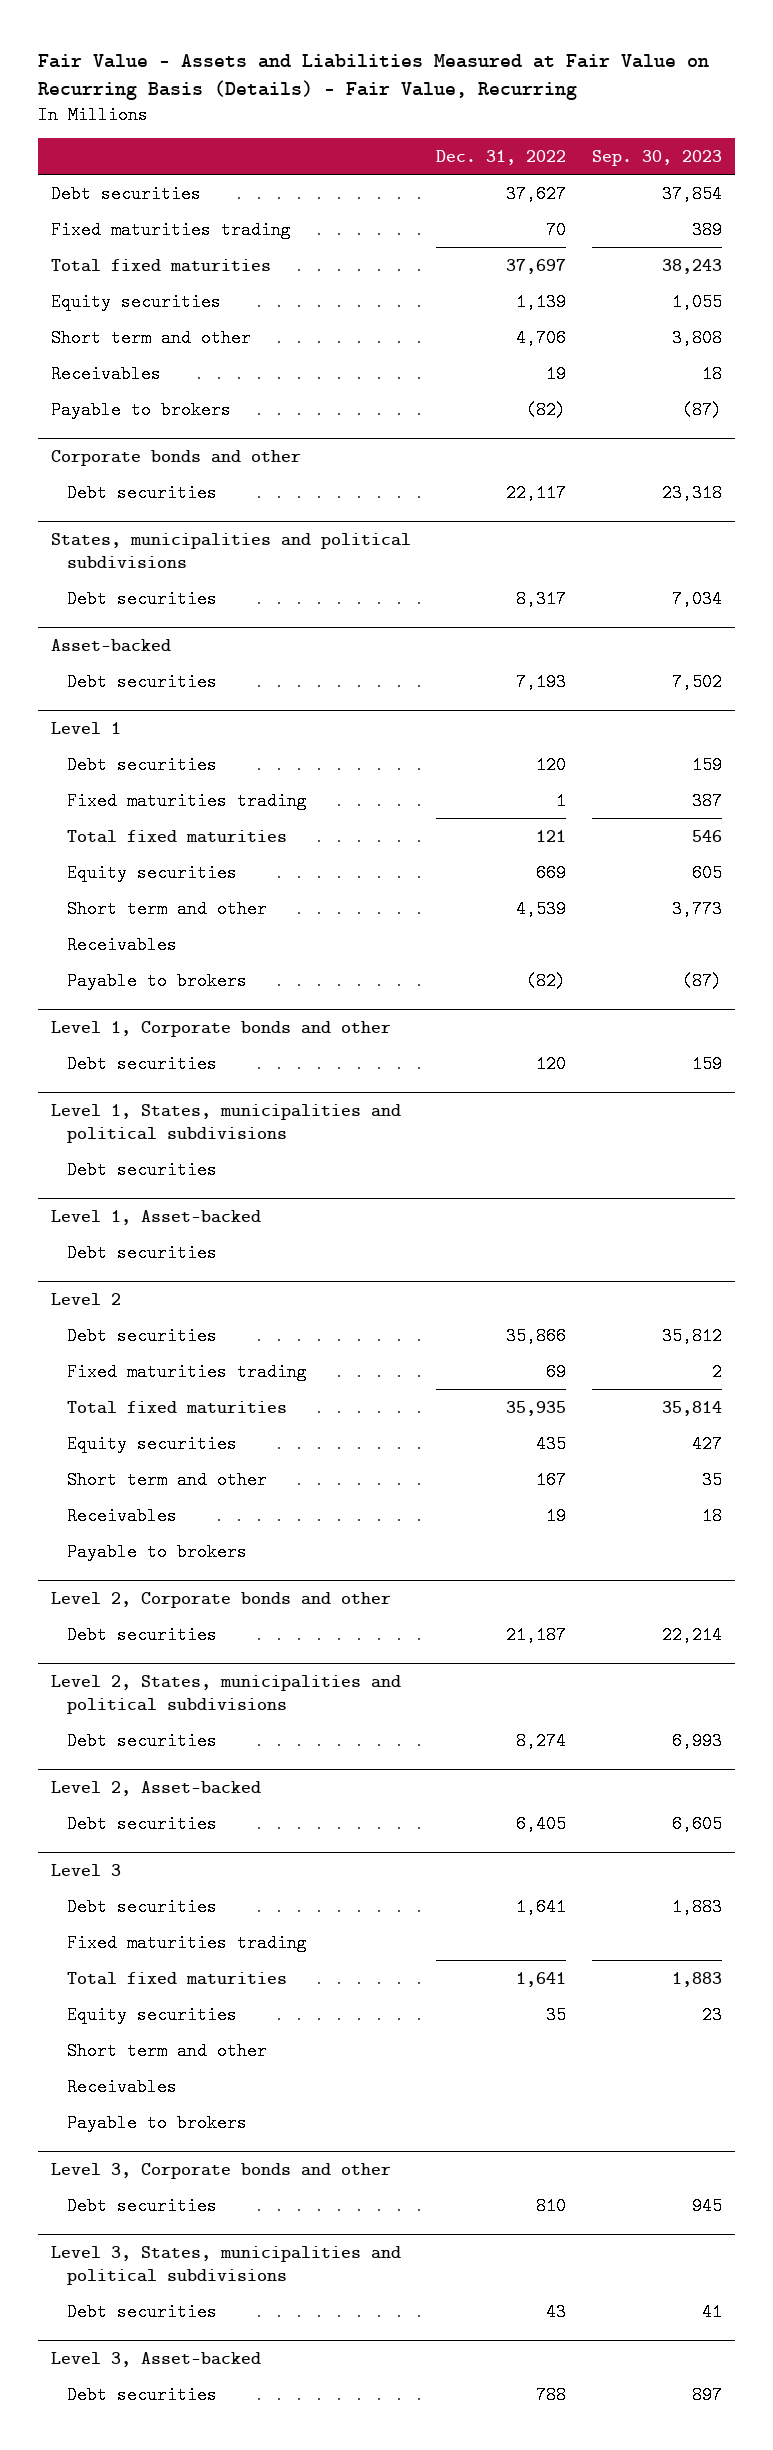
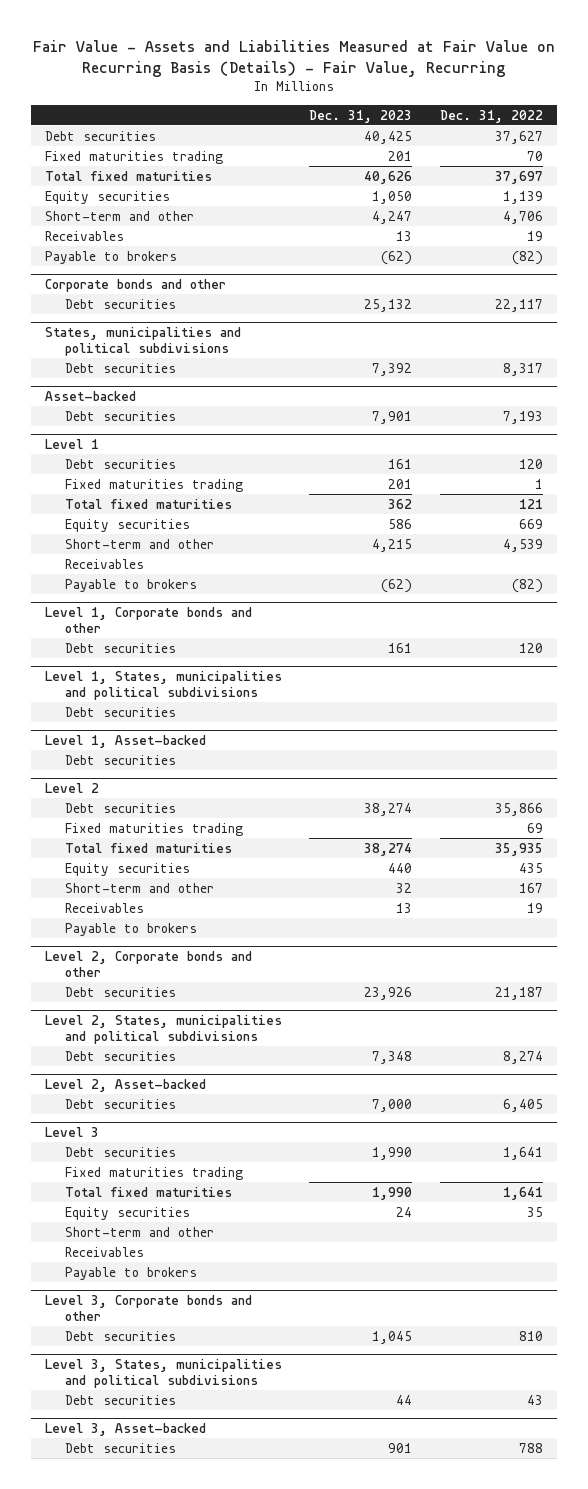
[591,149,722,166] Sep. 30, 2023 -> none
none -> [309,109,413,123] Dec. 31, 2023
[50,328,251,347] Short term and other -> [44,210,194,221] Short-term and other
[67,899,268,918] Short term and other -> [64,538,214,549] Short-term and other
[67,1470,268,1489] Short term and other -> [64,882,214,893] Short-term and other
[67,2041,268,2060] Short term and other -> [64,1226,214,1237] Short-term and other

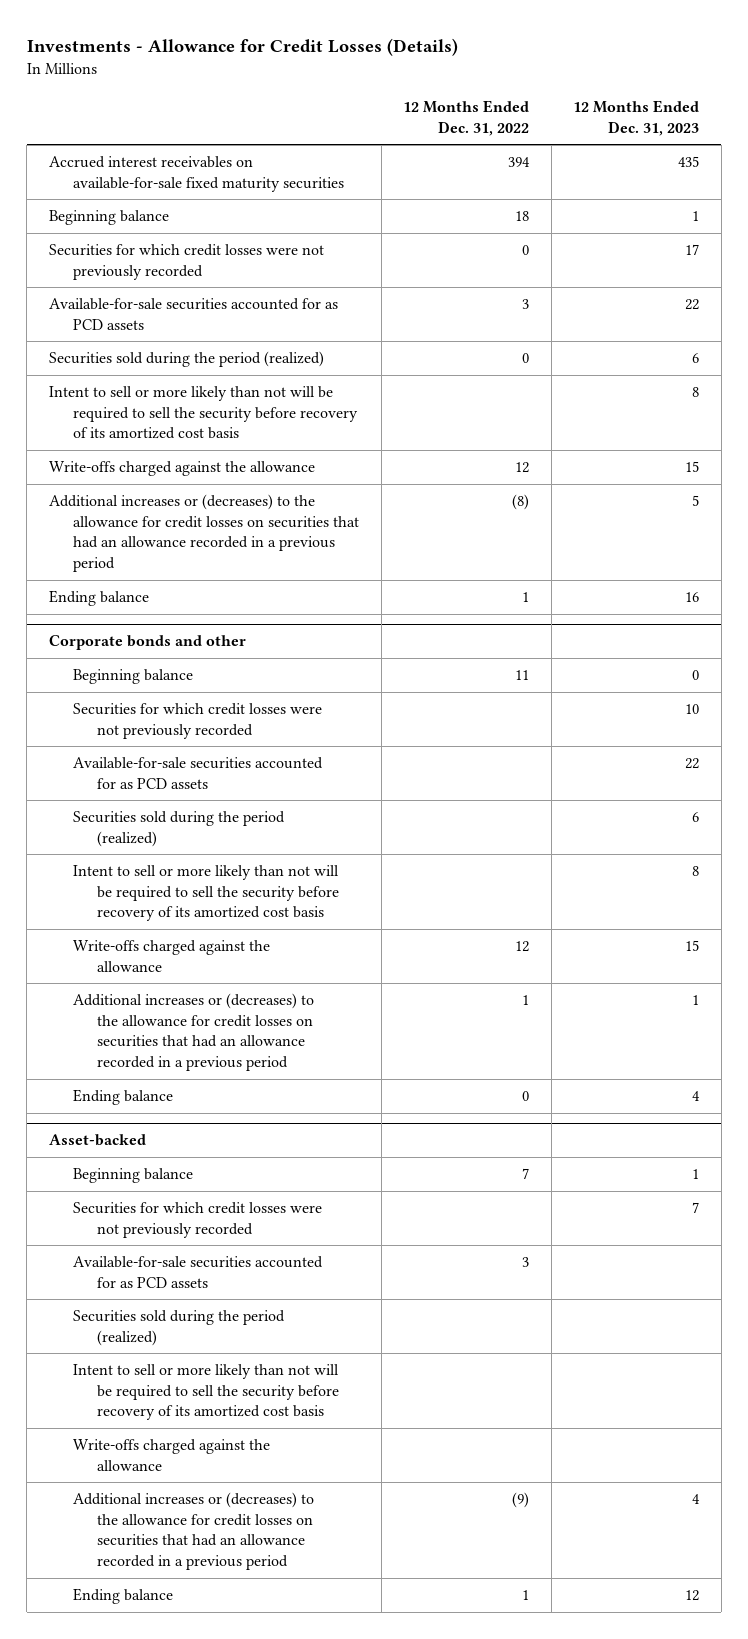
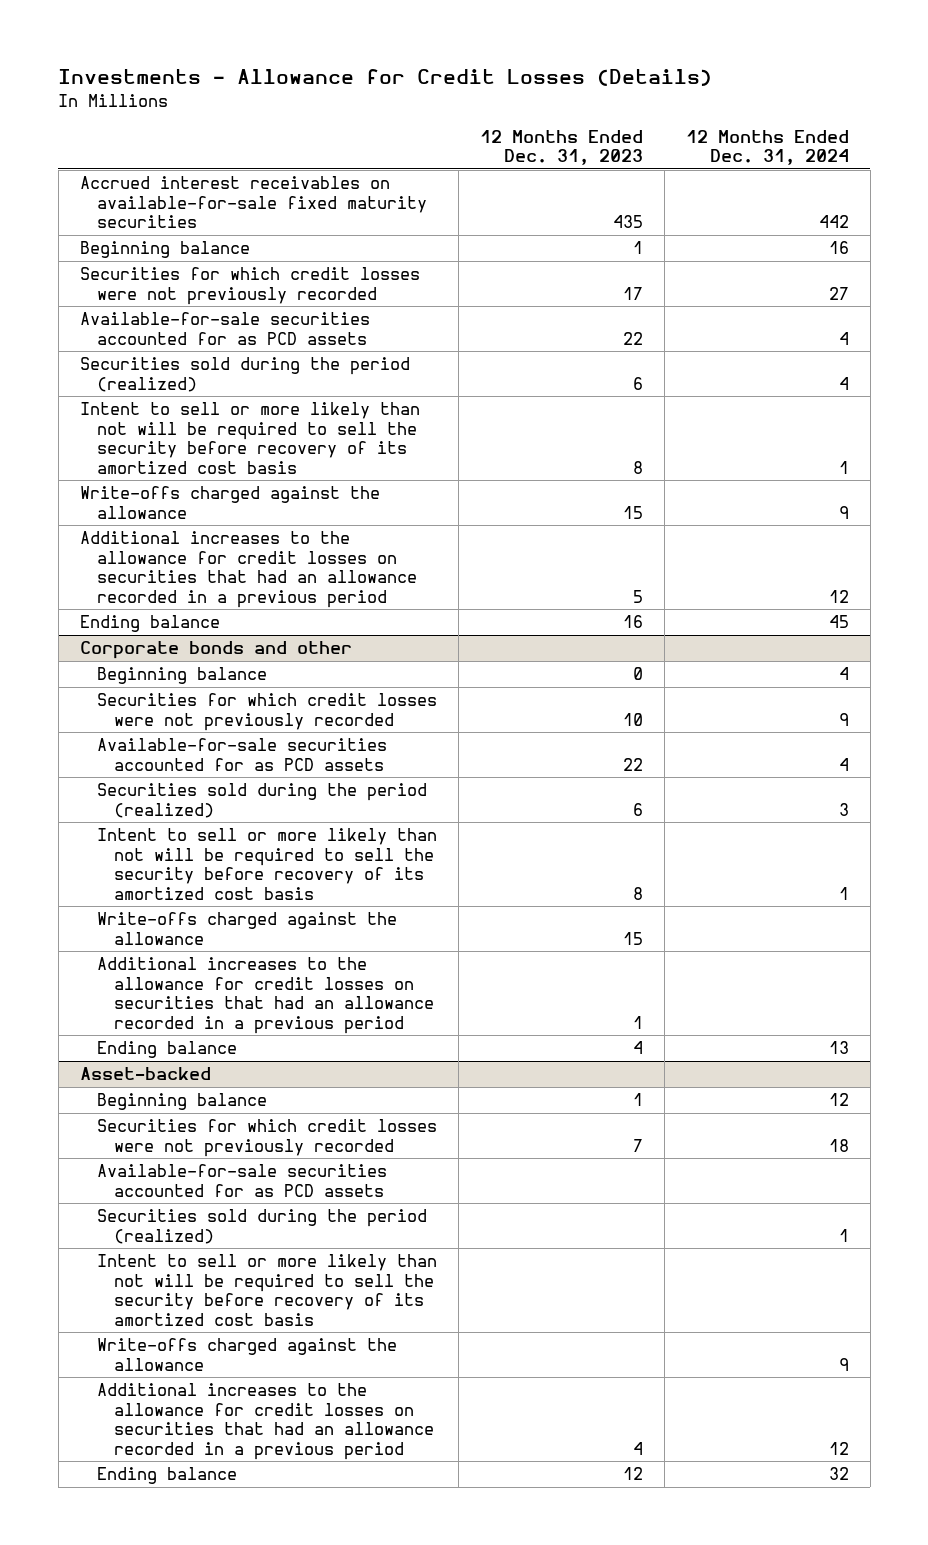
[403,100,530,136] 12 Months Ended Dec. 31, 2022 -> none
none -> [685,129,849,166] 12 Months Ended Dec. 31, 2024
[48,494,360,573] Additional increases or (decreases) to the allowance for credit losses on securities that had an allowance recorded in a previous period -> [79,531,417,608] Additional increases to the allowance for credit losses on securities that had an allowance recorded in a previous period
[73,993,315,1072] Additional increases or (decreases) to the allowance for credit losses on securities that had an allowance recorded in a previous period -> [96,957,435,1034] Additional increases to the allowance for credit losses on securities that had an allowance recorded in a previous period
[73,1492,315,1571] Additional increases or (decreases) to the allowance for credit losses on securities that had an allowance recorded in a previous period -> [96,1383,435,1460] Additional increases to the allowance for credit losses on securities that had an allowance recorded in a previous period

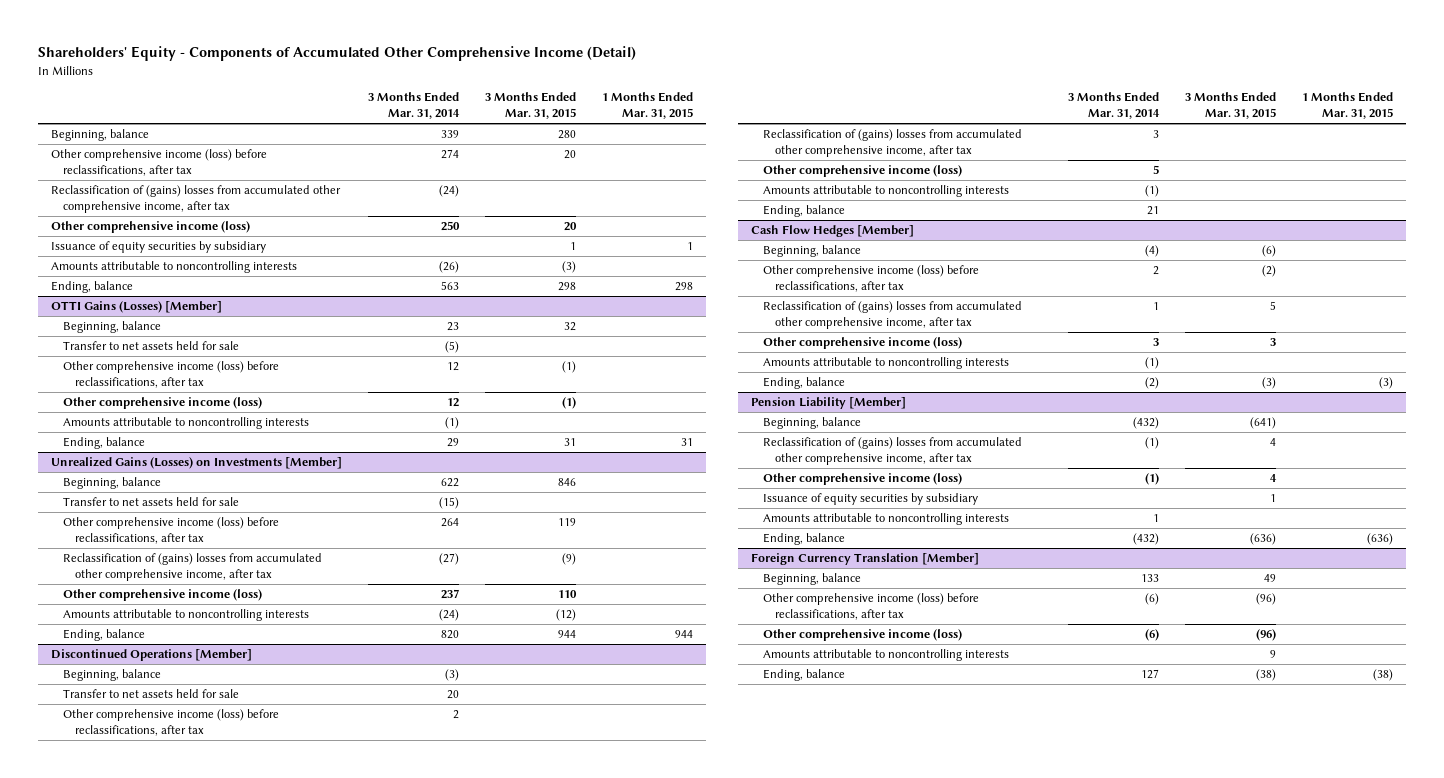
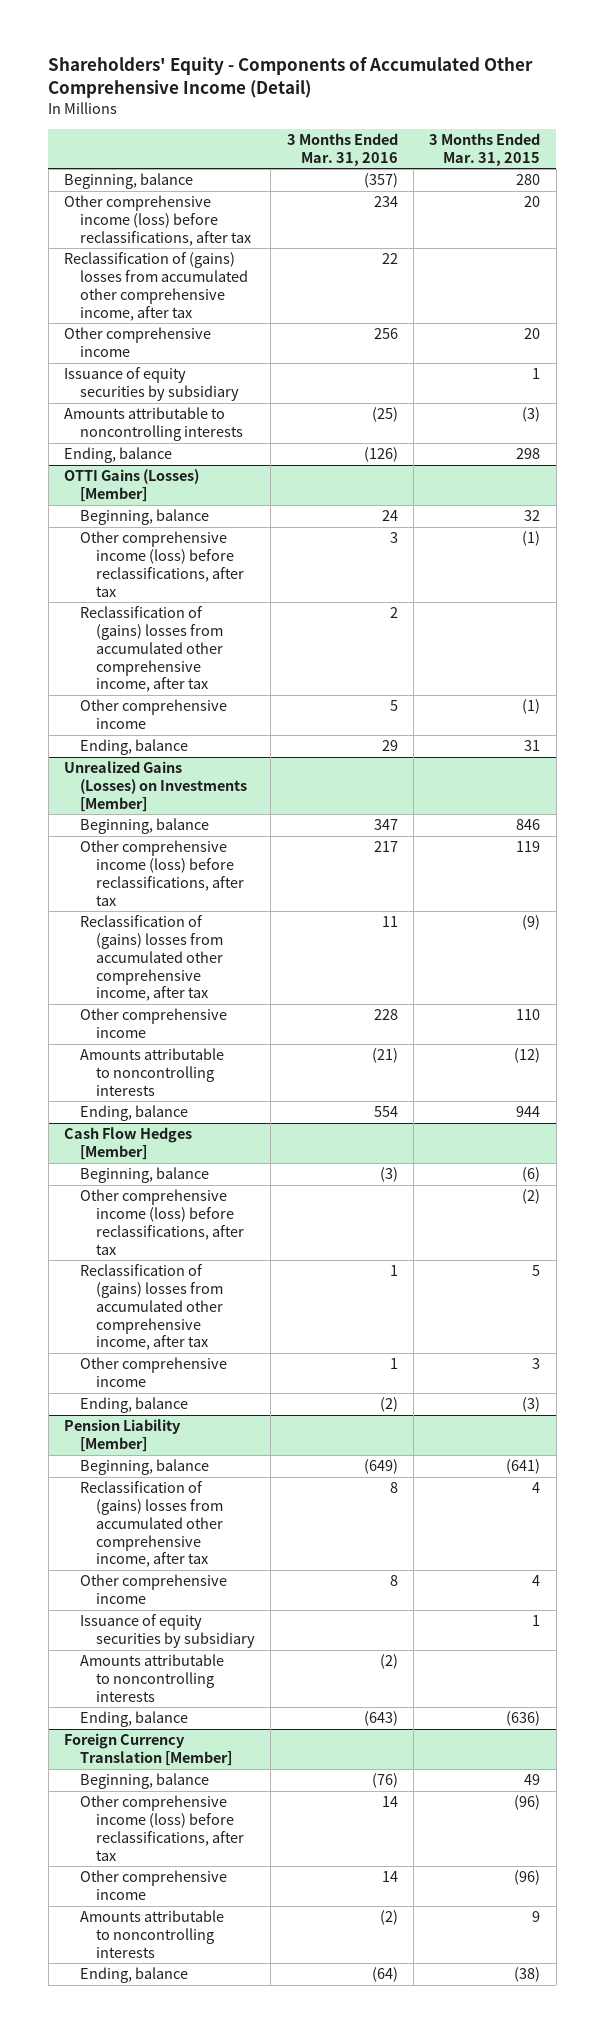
[367,92,460,120] 3 Months Ended Mar. 31, 2014 -> none
[602,92,694,120] 1 Months Ended Mar. 31, 2015 -> none
none -> [286,132,398,166] 3 Months Ended Mar. 31, 2016
[50,221,250,234] Other comprehensive income (loss) -> [64,327,212,358] Other comprehensive income
[62,341,239,351] Transfer to net assets held for sale -> none
[62,417,309,430] Amounts attributable to noncontrolling interests -> none
none -> [80,606,224,693] Reclassification of (gains) losses from accumulated other comprehensive income, after tax
[62,397,262,410] Other comprehensive income (loss) -> [80,699,228,730] Other comprehensive income
[62,497,239,507] Transfer to net assets held for sale -> none
[62,589,262,602] Other comprehensive income (loss) -> [80,1008,228,1039] Other comprehensive income
[50,649,252,662] Discontinued Operations [Member] -> none
[62,669,161,682] Beginning, balance -> none
[62,689,239,699] Transfer to net assets held for sale -> none
[62,709,279,736] Other comprehensive income (loss) before reclassifications, after tax -> none
[762,129,1022,157] Reclassification of (gains) losses from accumulated other comprehensive income, after tax -> none
[762,165,962,178] Other comprehensive income (loss) -> none
[762,185,1009,198] Amounts attributable to noncontrolling interests -> none
[762,205,845,218] Ending, balance -> none
[762,357,1009,370] Amounts attributable to noncontrolling interests -> none
[762,337,962,350] Other comprehensive income (loss) -> [80,1357,228,1388] Other comprehensive income
[762,473,962,486] Other comprehensive income (loss) -> [80,1574,228,1605] Other comprehensive income
[762,629,962,642] Other comprehensive income (loss) -> [80,1870,228,1901] Other comprehensive income

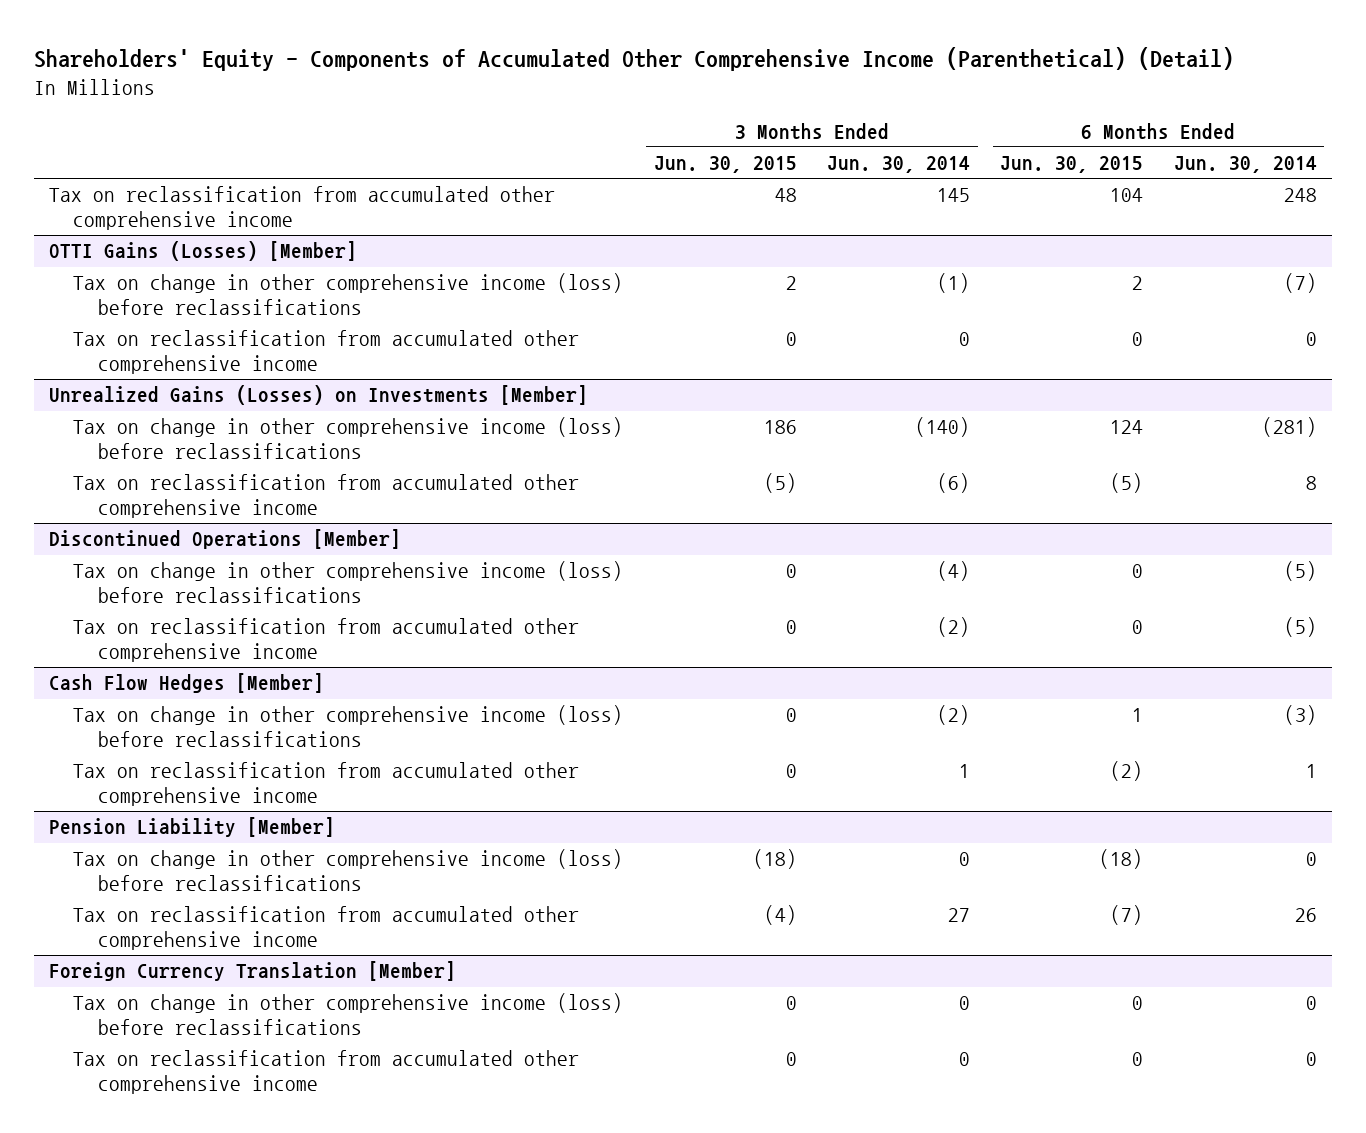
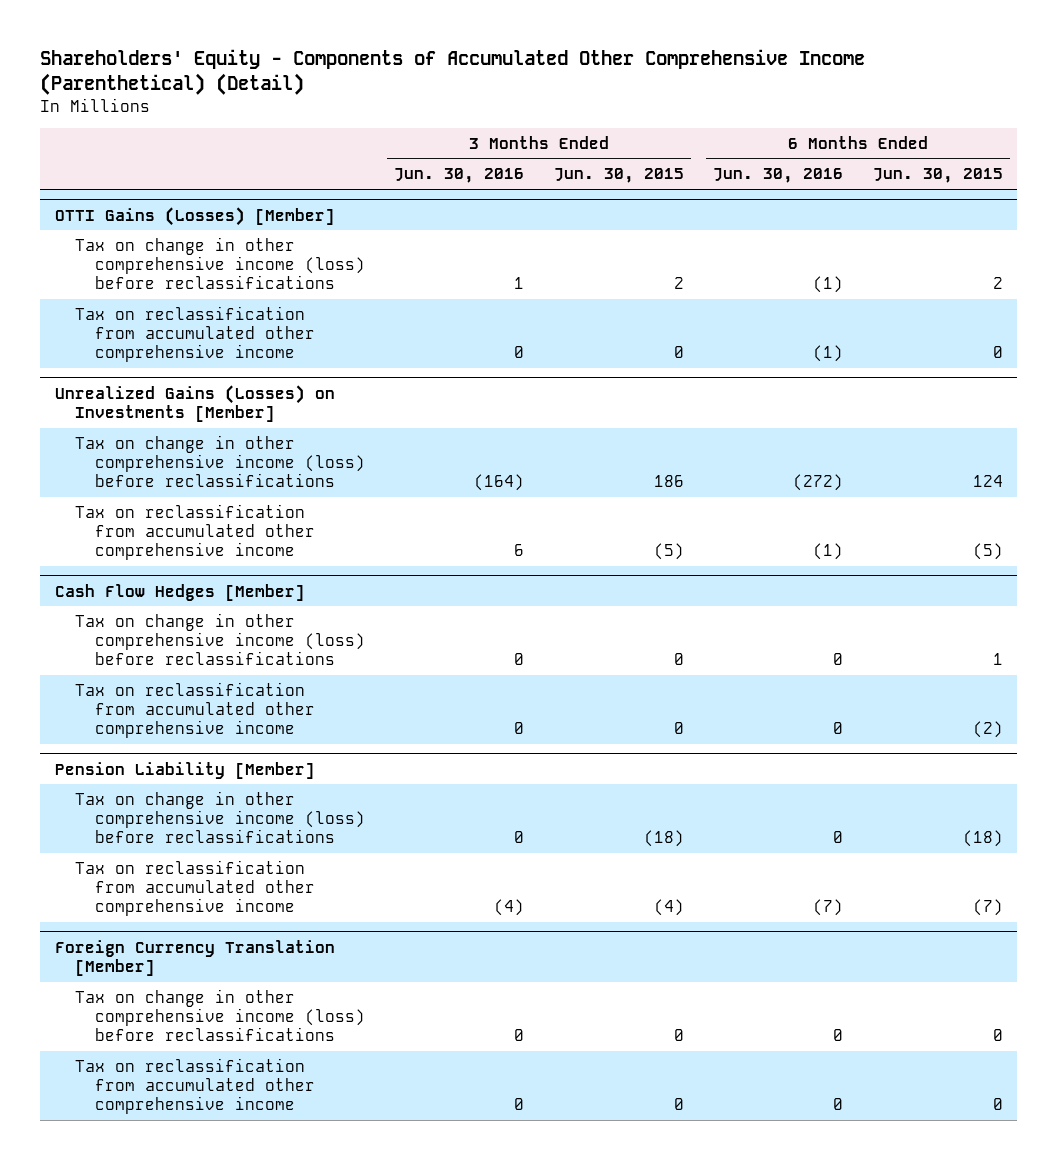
[826,156,970,174] Jun. 30, 2014 -> none
[1173,156,1317,174] Jun. 30, 2014 -> none
none -> [394,168,525,184] Jun. 30, 2016
none -> [713,168,844,184] Jun. 30, 2016
[48,186,555,230] Tax on reclassification from accumulated other comprehensive income -> none
[48,529,401,550] Discontinued Operations [Member] -> none
[73,561,624,603] Tax on change in other comprehensive income (loss) before reclassifications -> none
[73,618,580,662] Tax on reclassification from accumulated other comprehensive income -> none

